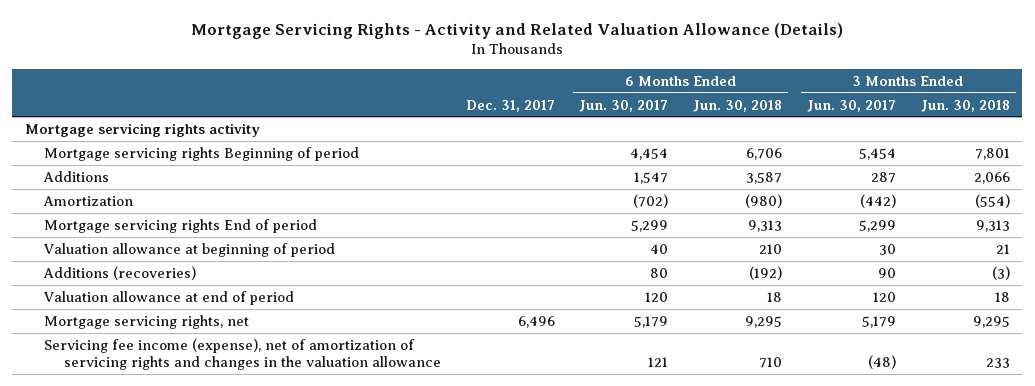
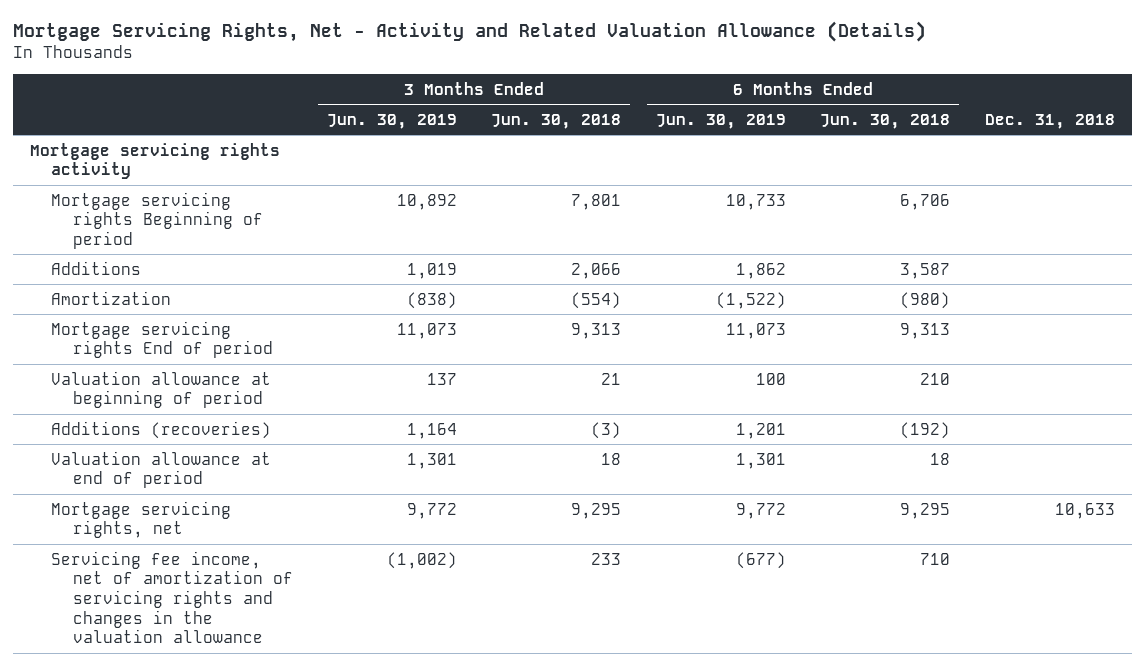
[191,22,844,39] Mortgage Servicing Rights - Activity and Related Valuation Allowance (Details) -> [13,21,927,43] Mortgage Servicing Rights, Net - Activity and Related Valuation Allowance (Details)
[465,99,555,112] Dec. 31, 2017 -> none
[579,99,669,112] Jun. 30, 2017 -> none
[807,99,897,112] Jun. 30, 2017 -> none
none -> [327,113,458,129] Jun. 30, 2019
none -> [655,113,786,129] Jun. 30, 2019
none -> [984,113,1115,129] Dec. 31, 2018
[44,337,441,370] Servicing fee income (expense), net of amortization of servicing rights and changes in the valuation allowance -> [51,550,293,644] Servicing fee income, net of amortization of servicing rights and changes in the valuation allowance

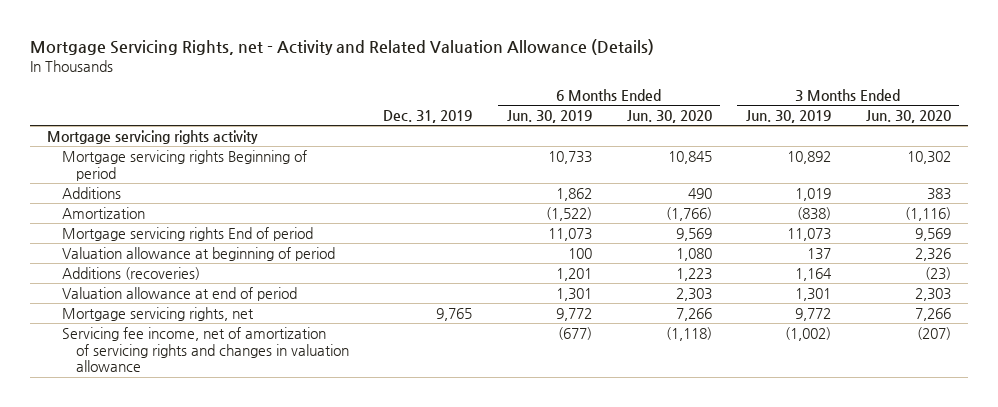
[13,21,927,43] Mortgage Servicing Rights, Net - Activity and Related Valuation Allowance (Details) -> [30,38,655,55] Mortgage Servicing Rights, net - Activity and Related Valuation Allowance (Details)
[491,113,622,129] Jun. 30, 2018 -> none
[820,113,951,129] Jun. 30, 2018 -> none
[984,113,1115,129] Dec. 31, 2018 -> none
none -> [383,110,473,124] Dec. 31, 2019
none -> [626,110,712,124] Jun. 30, 2020
none -> [865,110,951,124] Jun. 30, 2020
[51,550,293,644] Servicing fee income, net of amortization of servicing rights and changes in the valuation allowance -> [61,327,349,373] Servicing fee income, net of amortization of servicing rights and changes in valuation allowance

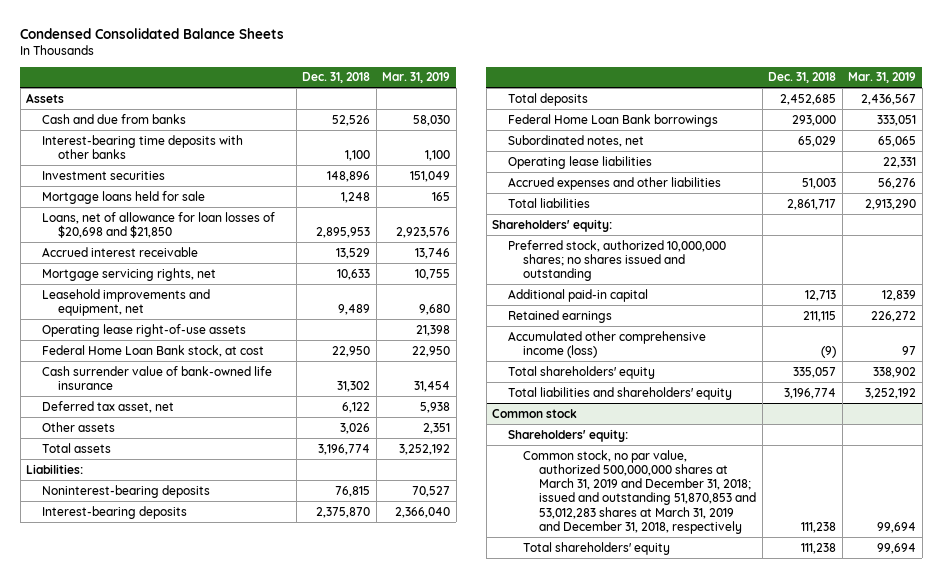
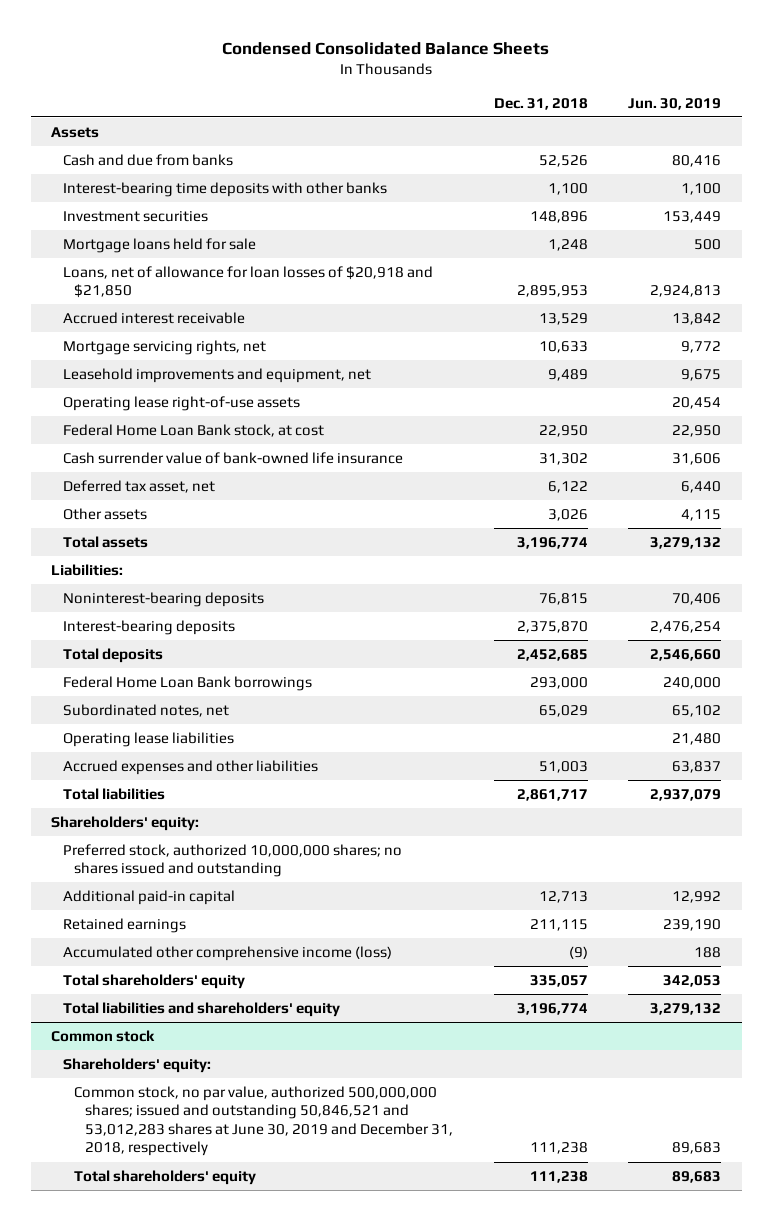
[382,72,451,84] Mar. 31, 2019 -> none
none -> [628,97,722,110] Jun. 30, 2019
[41,211,275,238] Loans, net of allowance for loan losses of $20,698 and $21,850 -> [62,265,433,299] Loans, net of allowance for loan losses of $20,918 and $21,850
[523,449,756,535] Common stock, no par value, authorized 500,000,000 shares at March 31, 2019 and December 31, 2018; issued and outstanding 51,870,853 and 53,012,283 shares at March 31, 2019 and December 31, 2018, respectively -> [73,1085,454,1157] Common stock, no par value, authorized 500,000,000 shares; issued and outstanding 50,846,521 and 53,012,283 shares at June 30, 2019 and December 31, 2018, respectively

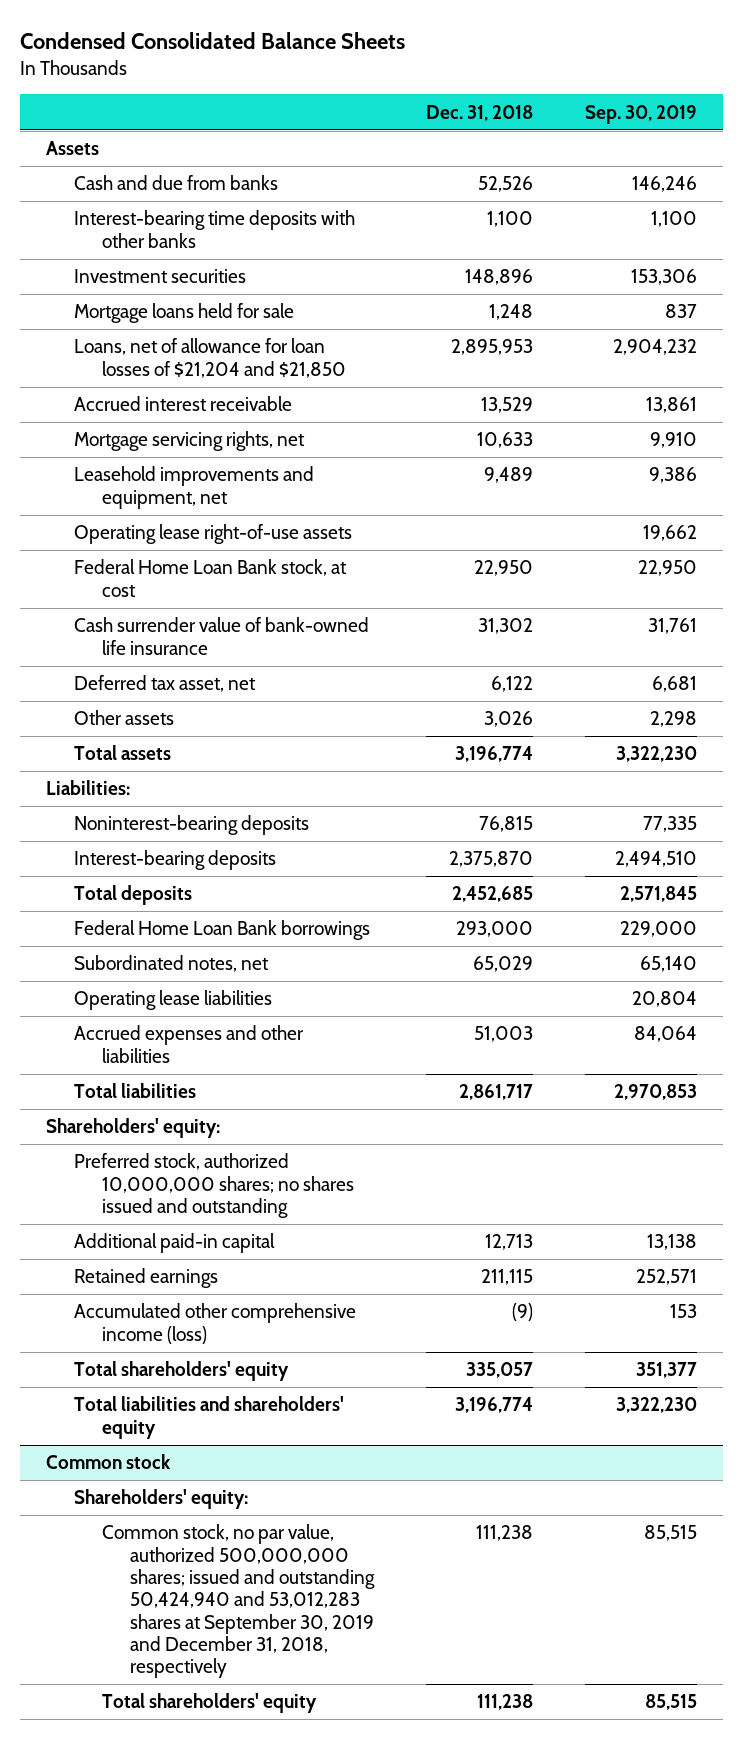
[628,97,722,110] Jun. 30, 2019 -> none
none -> [585,104,698,124] Sep. 30, 2019
[62,265,433,299] Loans, net of allowance for loan losses of $20,918 and $21,850 -> [73,338,346,378] Loans, net of allowance for loan losses of $21,204 and $21,850
[73,1085,454,1157] Common stock, no par value, authorized 500,000,000 shares; issued and outstanding 50,846,521 and 53,012,283 shares at June 30, 2019 and December 31, 2018, respectively -> [101,1524,375,1679] Common stock, no par value, authorized 500,000,000 shares; issued and outstanding 50,424,940 and 53,012,283 shares at September 30, 2019 and December 31, 2018, respectively

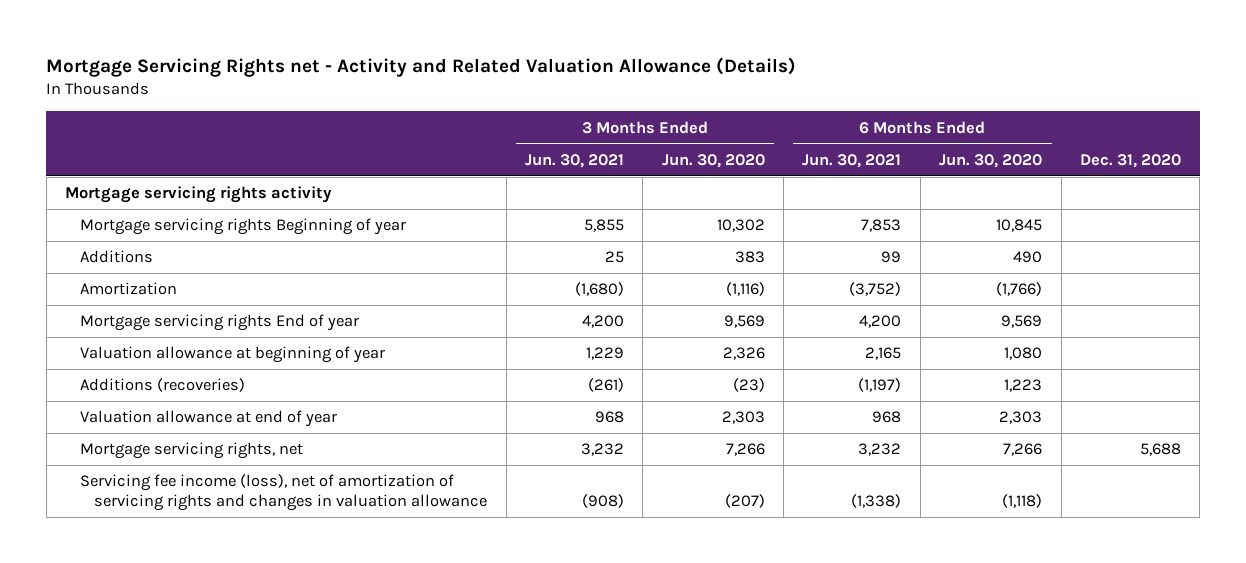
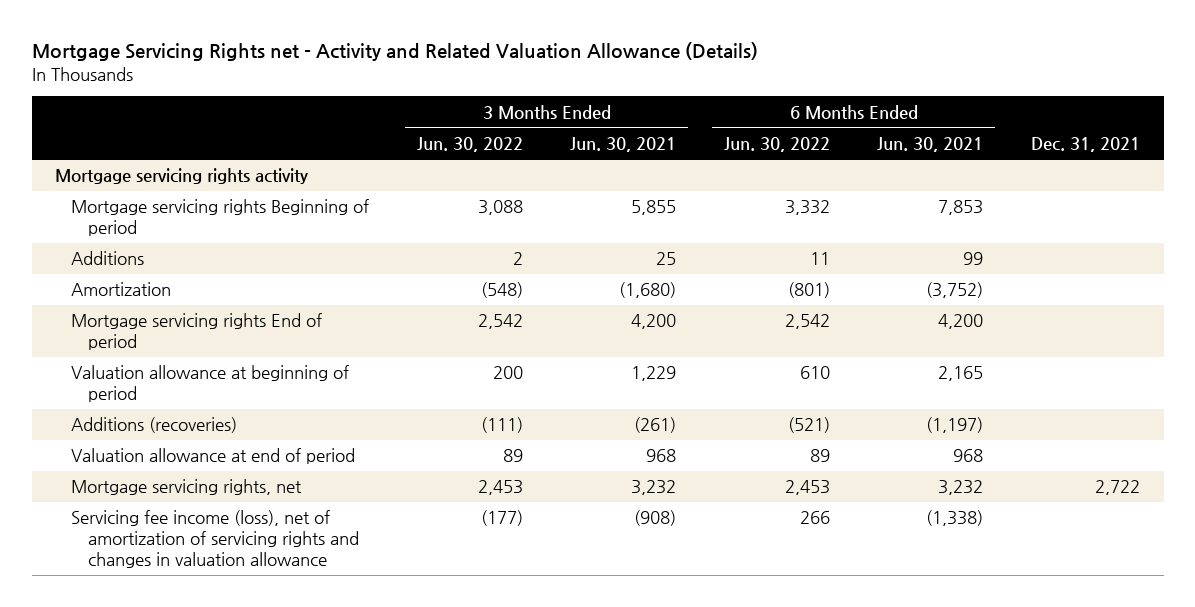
[661,154,765,169] Jun. 30, 2020 -> none
[939,154,1043,169] Jun. 30, 2020 -> none
[1079,154,1181,169] Dec. 31, 2020 -> none
none -> [416,137,523,153] Jun. 30, 2022
none -> [723,137,830,153] Jun. 30, 2022
none -> [1030,137,1140,153] Dec. 31, 2021
[79,218,406,236] Mortgage servicing rights Beginning of year -> [71,199,370,237] Mortgage servicing rights Beginning of period
[79,314,359,332] Mortgage servicing rights End of year -> [71,313,323,351] Mortgage servicing rights End of period
[79,346,385,364] Valuation allowance at beginning of year -> [71,365,350,403] Valuation allowance at beginning of period
[79,410,337,428] Valuation allowance at end of year -> [71,448,356,465] Valuation allowance at end of period

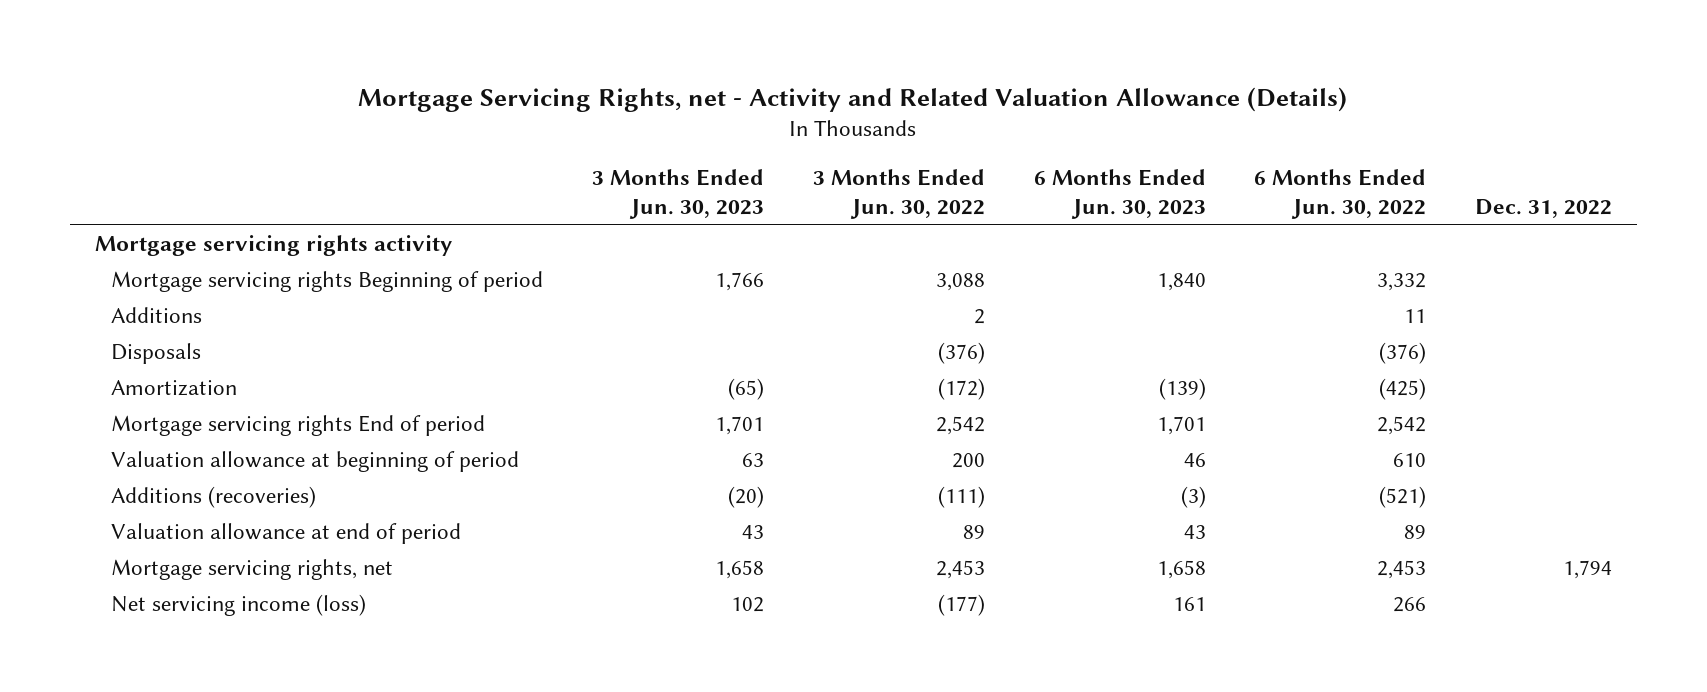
[31,42,758,62] Mortgage Servicing Rights net - Activity and Related Valuation Allowance (Details) -> [358,86,1348,112] Mortgage Servicing Rights, net - Activity and Related Valuation Allowance (Details)
[570,137,677,153] Jun. 30, 2021 -> none
[877,137,984,153] Jun. 30, 2021 -> none
[1030,137,1140,153] Dec. 31, 2021 -> none
none -> [591,168,764,219] 3 Months Ended Jun. 30, 2023
none -> [1033,168,1206,219] 6 Months Ended Jun. 30, 2023
none -> [1475,198,1613,218] Dec. 31, 2022
none -> [110,343,201,365] Disposals
[480,282,523,299] (548) -> [937,378,985,401] (172)
[787,282,830,299] (801) -> [1379,378,1427,401] (425)
[71,510,359,569] Servicing fee income (loss), net of amortization of servicing rights and changes in valuation allowance -> [110,594,366,617] Net servicing income (loss)

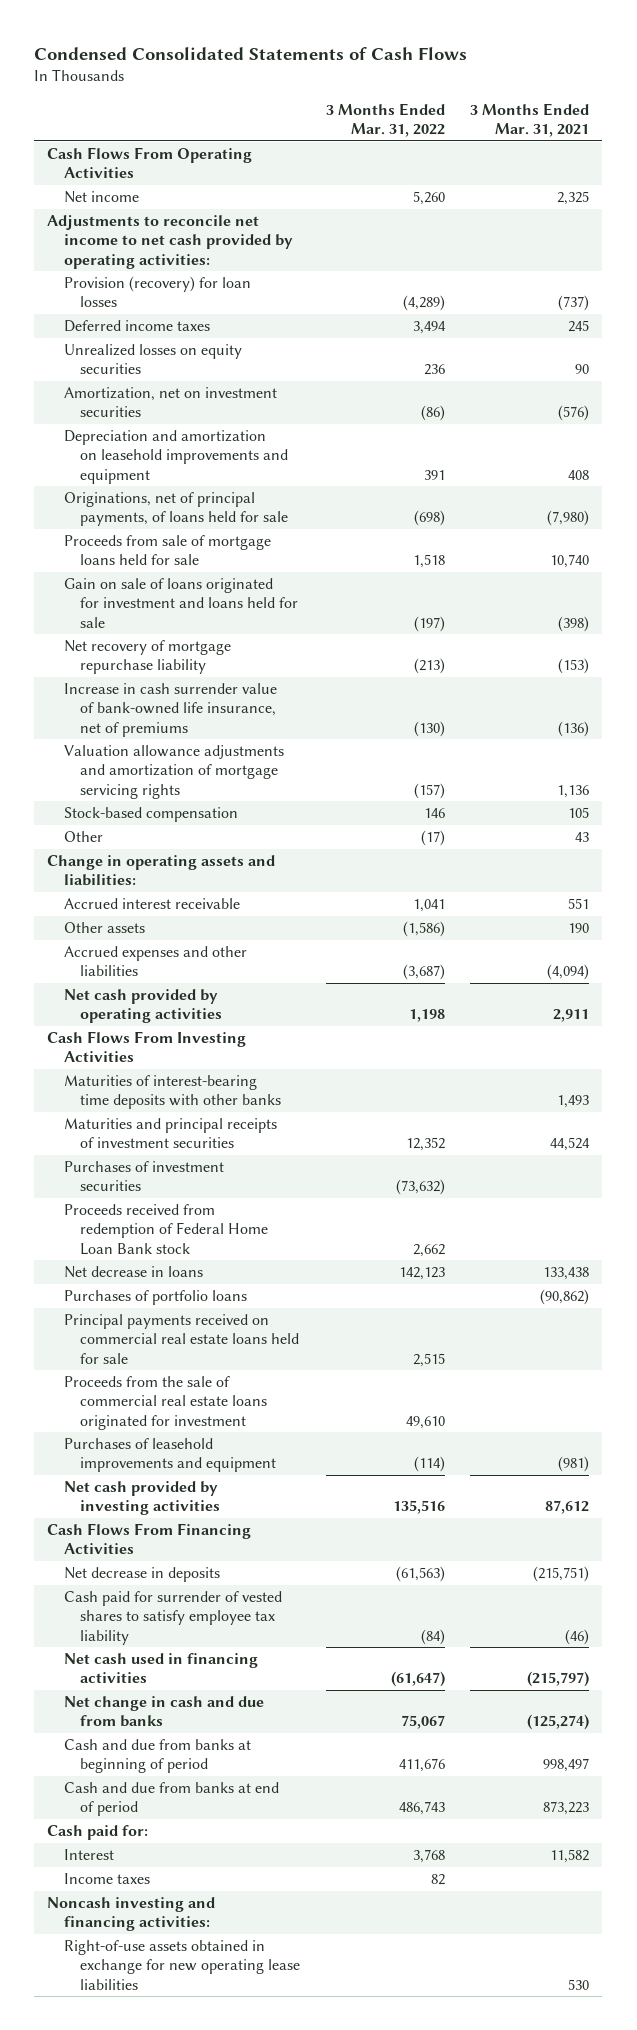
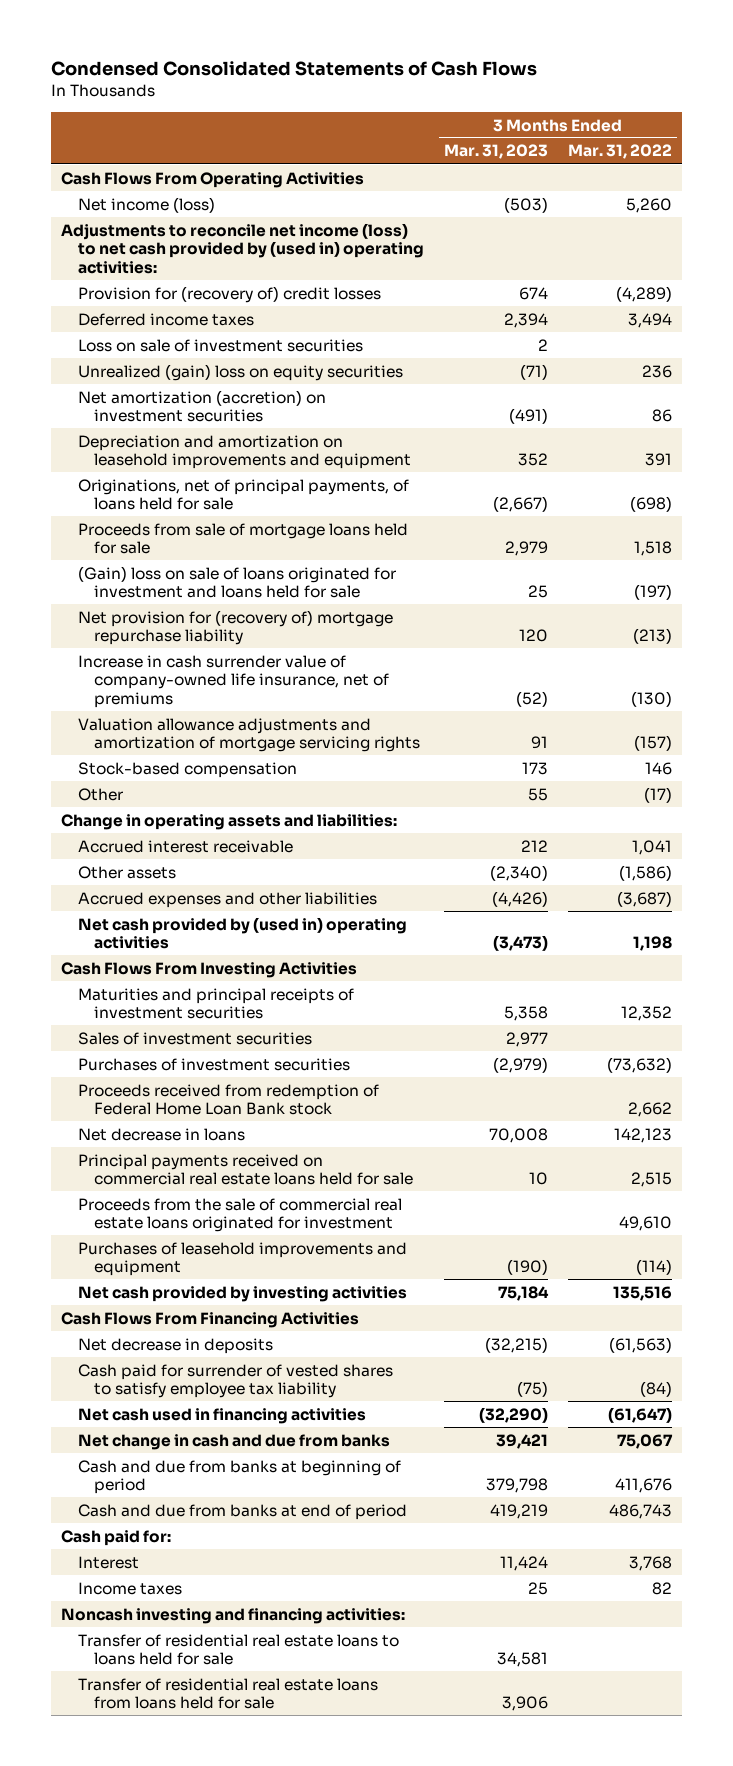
[470,102,590,138] 3 Months Ended Mar. 31, 2021 -> none
none -> [443,144,548,160] Mar. 31, 2023
[63,191,139,204] Net income -> [77,196,215,213] Net income (loss)
[47,215,293,269] Adjustments to reconcile net income to net cash provided by operating activities: -> [61,222,424,274] Adjustments to reconcile net income (loss) to net cash provided by (used in) operating activities:
[63,276,251,308] Provision (recovery) for loan losses -> [77,285,381,303] Provision for (recovery of) credit losses
none -> [77,338,363,352] Loss on sale of investment securities
[63,344,242,375] Unrealized losses on equity securities -> [77,363,403,381] Unrealized (gain) loss on equity securities
[63,387,277,418] Amortization, net on investment securities -> [77,389,326,423] Net amortization (accretion) on investment securities
[420,405,445,422] (86) -> [651,409,672,423] 86
[63,578,298,628] Gain on sale of loans originated for investment and loans held for sale -> [77,565,396,599] (Gain) loss on sale of loans originated for investment and loans held for sale
[63,640,231,675] Net recovery of mortgage repurchase liability -> [77,609,393,646] Net provision for (recovery of) mortgage repurchase liability
[63,683,277,737] Increase in cash surrender value of bank-owned life insurance, net of premiums -> [77,654,389,708] Increase in cash surrender value of company-owned life insurance, net of premiums
[63,989,222,1024] Net cash provided by operating activities -> [77,916,407,950] Net cash provided by (used in) operating activities
[63,1075,281,1110] Maturities of interest-bearing time deposits with other banks -> none
none -> [77,1031,312,1045] Sales of investment securities
[63,1290,247,1306] Purchases of portfolio loans -> none
[63,1940,300,1990] Right-of-use assets obtained in exchange for new operating lease liabilities -> none
none -> [77,1633,399,1666] Transfer of residential real estate loans to loans held for sale
none -> [77,1677,378,1710] Transfer of residential real estate loans from loans held for sale

